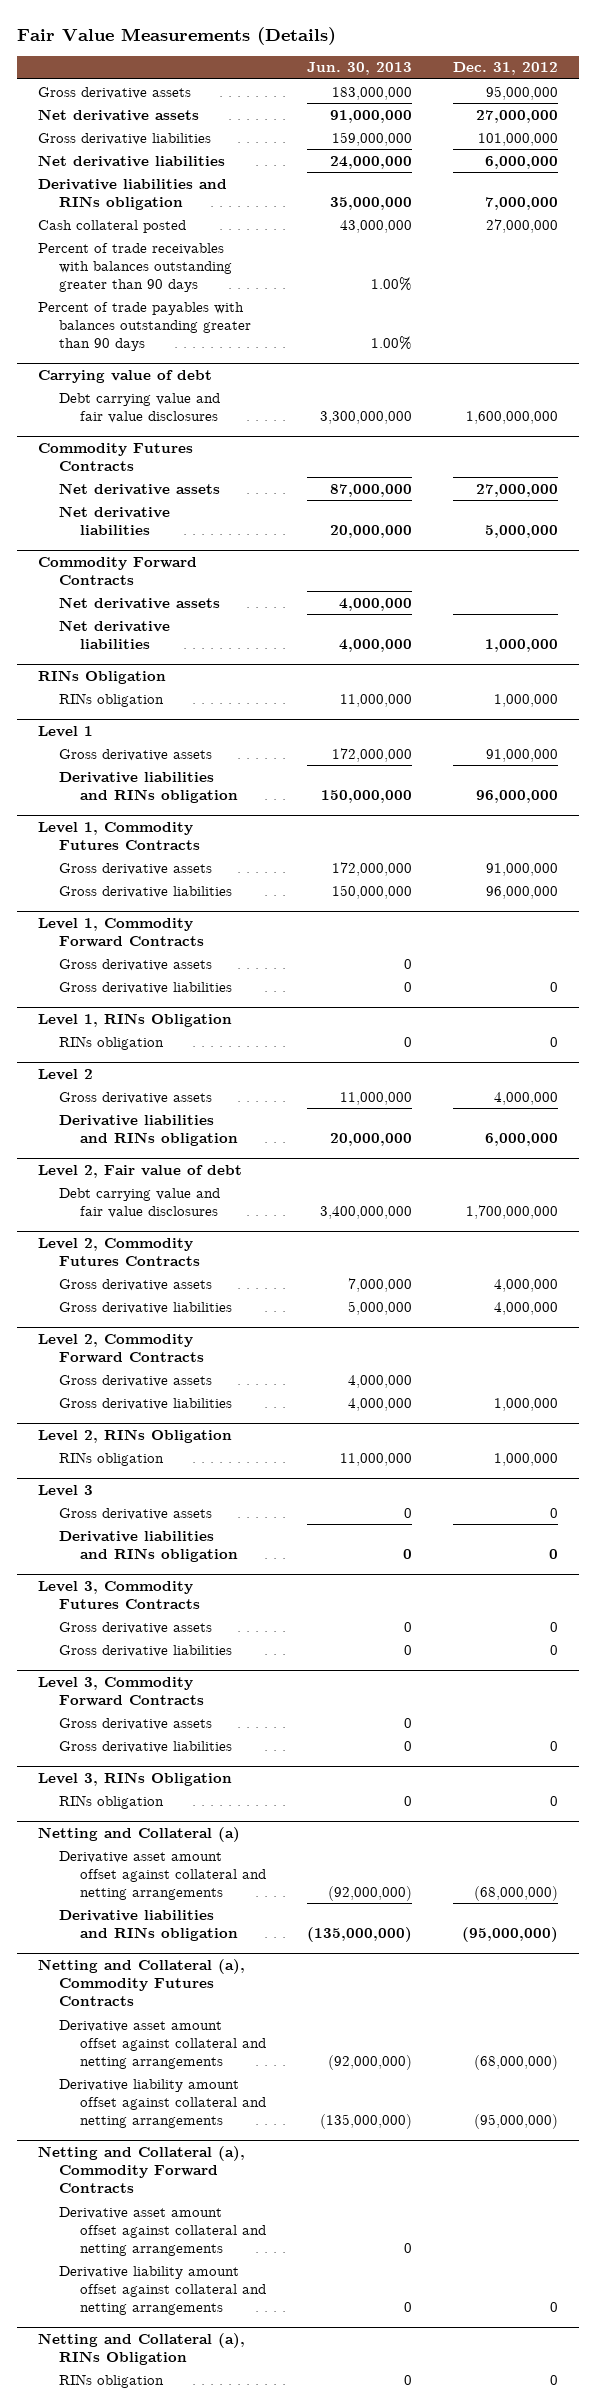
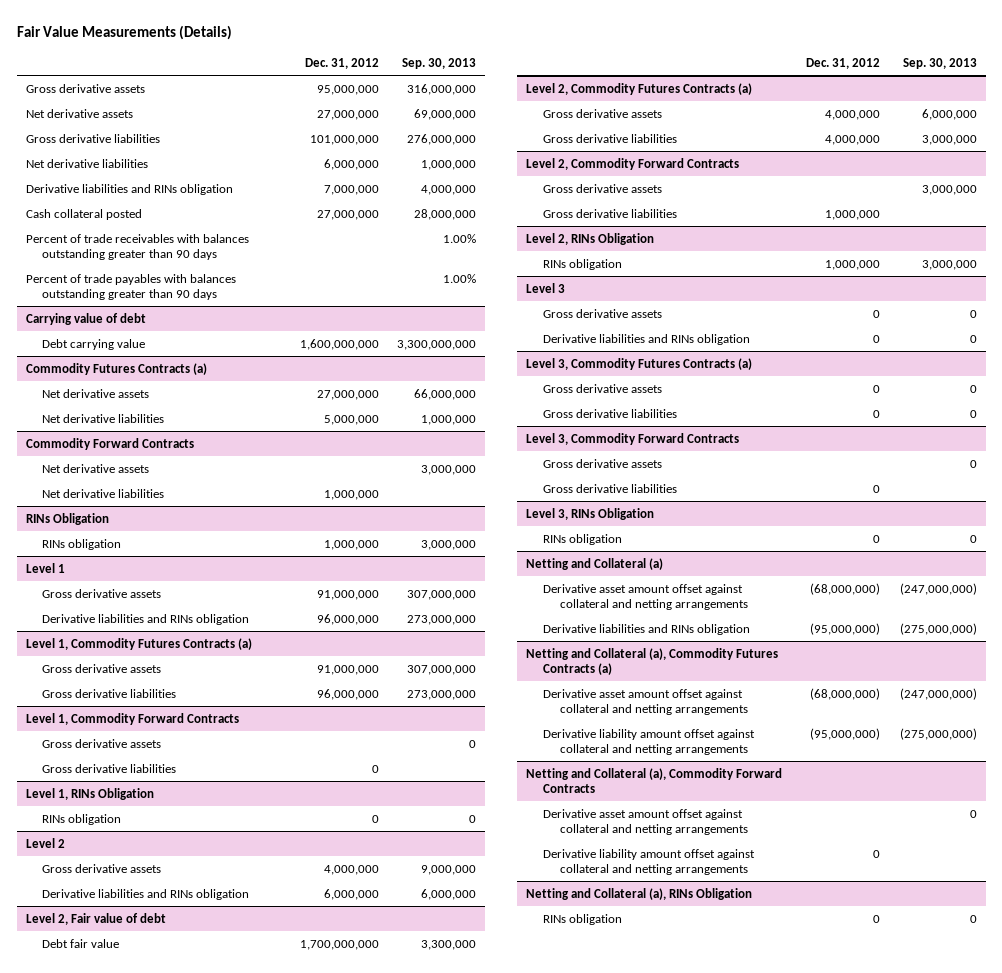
[306,62,412,76] Jun. 30, 2013 -> none
none -> [401,57,476,69] Sep. 30, 2013
[58,392,220,423] Debt carrying value and fair value disclosures -> [42,338,146,350] Debt carrying value
[37,442,193,472] Commodity Futures Contracts -> [25,362,207,375] Commodity Futures Contracts (a)
[37,821,200,851] Level 1, Commodity Futures Contracts -> [25,637,252,650] Level 1, Commodity Futures Contracts (a)
[58,1187,220,1218] Debt carrying value and fair value disclosures -> [42,938,120,948] Debt fair value
[37,1237,200,1267] Level 2, Commodity Futures Contracts -> [526,82,753,95] Level 2, Commodity Futures Contracts (a)
[37,1580,200,1610] Level 3, Commodity Futures Contracts -> [526,357,753,370] Level 3, Commodity Futures Contracts (a)
[37,1958,245,2007] Netting and Collateral (a), Commodity Futures Contracts -> [526,647,779,675] Netting and Collateral (a), Commodity Futures Contracts (a)

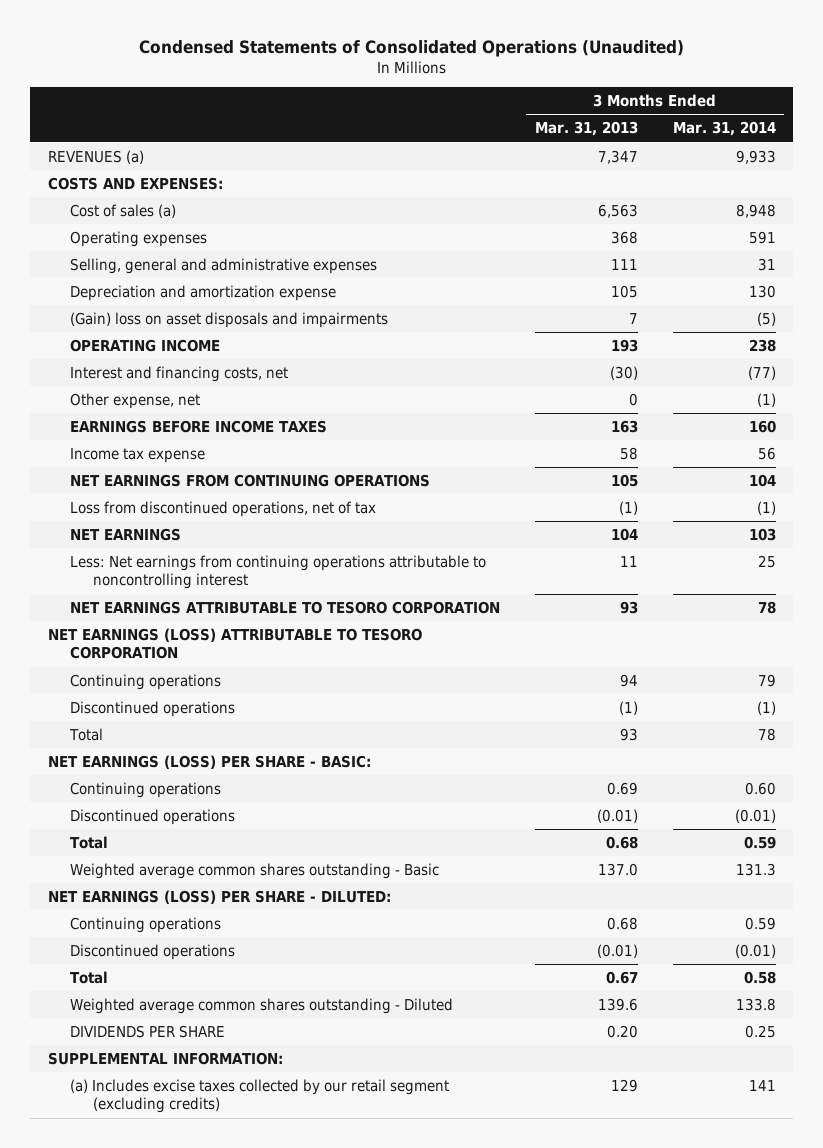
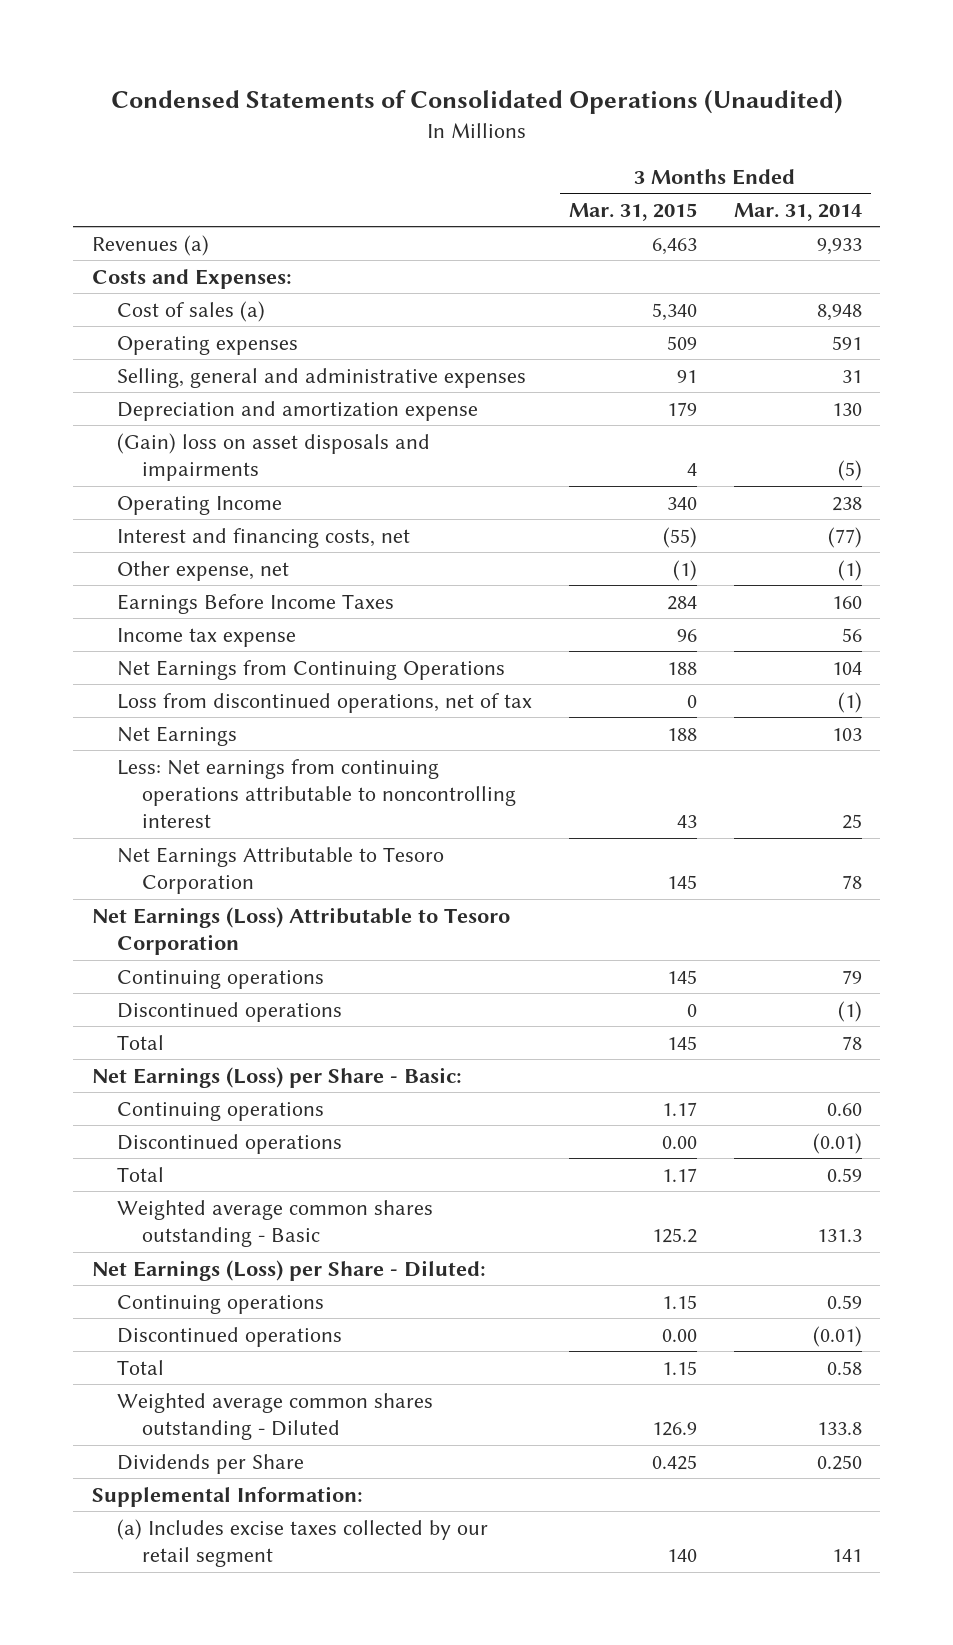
[534,121,638,137] Mar. 31, 2013 -> none
none -> [568,202,697,221] Mar. 31, 2015
[47,149,144,164] REVENUES (a) -> [91,234,209,256] Revenues (a)
[47,176,223,190] COSTS AND EXPENSES: -> [91,268,292,289] Costs and Expenses:
[70,338,221,352] OPERATING INCOME -> [116,495,282,515] Operating Income
[70,419,328,433] EARNINGS BEFORE INCOME TAXES -> [116,593,394,614] Earnings Before Income Taxes
[70,473,431,487] NET EARNINGS FROM CONTINUING OPERATIONS -> [116,659,505,680] Net Earnings from Continuing Operations
[70,527,182,541] NET EARNINGS -> [116,725,237,746] Net Earnings
[70,600,501,614] NET EARNINGS ATTRIBUTABLE TO TESORO CORPORATION -> [116,846,444,895] Net Earnings Attributable to Tesoro Corporation
[47,627,422,660] NET EARNINGS (LOSS) ATTRIBUTABLE TO TESORO CORPORATION -> [91,906,510,956] Net Earnings (Loss) Attributable to Tesoro Corporation
[47,754,371,769] NET EARNINGS (LOSS) PER SHARE - BASIC: -> [91,1066,462,1088] Net Earnings (Loss) per Share - Basic:
[47,889,391,904] NET EARNINGS (LOSS) PER SHARE - DILUTED: -> [91,1259,486,1281] Net Earnings (Loss) per Share - Diluted:
[70,1024,226,1038] DIVIDENDS PER SHARE -> [116,1453,304,1474] Dividends per Share
[744,1024,776,1038] 0.25 -> [816,1454,862,1470] 0.250
[47,1051,283,1065] SUPPLEMENTAL INFORMATION: -> [91,1485,363,1507] Supplemental Information:
[70,1078,450,1114] (a) Includes excise taxes collected by our retail segment (excluding credits) -> [116,1518,488,1568] (a) Includes excise taxes collected by our retail segment

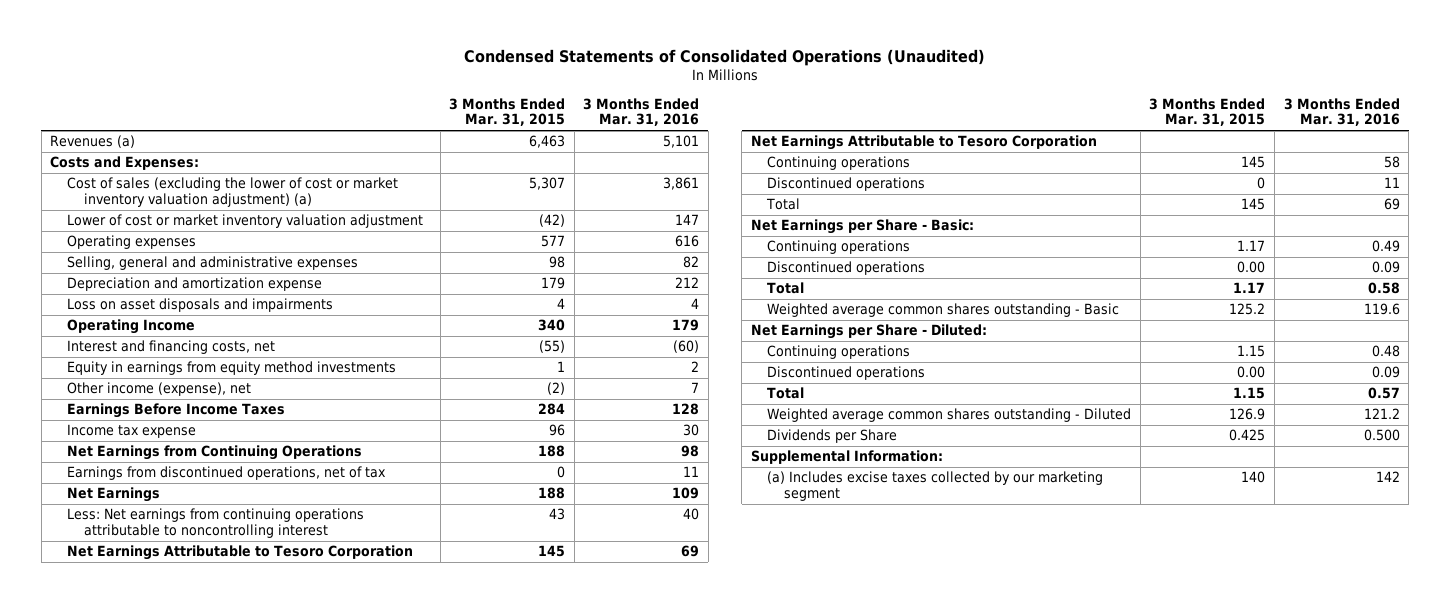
[733,202,862,221] Mar. 31, 2014 -> none
none -> [583,97,700,127] 3 Months Ended Mar. 31, 2016
[116,300,265,322] Cost of sales (a) -> [67,177,399,208] Cost of sales (excluding the lower of cost or market inventory valuation adjustment) (a)
[651,302,697,321] 5,340 -> [529,177,566,191] 5,307
none -> [67,214,424,229] Lower of cost or market inventory valuation adjustment
[666,335,697,350] 509 -> [541,235,566,248] 577
[676,369,697,383] 91 -> [549,256,566,269] 98
[116,432,430,482] (Gain) loss on asset disposals and impairments -> [67,298,334,313] Loss on asset disposals and impairments
none -> [67,361,397,376] Equity in earnings from equity method investments
[116,560,289,581] Other expense, net -> [67,382,252,397] Other income (expense), net
[672,559,697,581] (1) -> [547,382,566,396] (2)
[116,692,532,713] Loss from discontinued operations, net of tax -> [67,466,387,481] Earnings from discontinued operations, net of tax
[91,906,510,956] Net Earnings (Loss) Attributable to Tesoro Corporation -> [750,135,1097,151] Net Earnings Attributable to Tesoro Corporation
[91,1066,462,1088] Net Earnings (Loss) per Share - Basic: -> [750,219,974,235] Net Earnings per Share - Basic:
[91,1259,486,1281] Net Earnings (Loss) per Share - Diluted: -> [750,324,987,340] Net Earnings per Share - Diluted:
[116,1518,488,1568] (a) Includes excise taxes collected by our retail segment -> [767,471,1104,502] (a) Includes excise taxes collected by our marketing segment

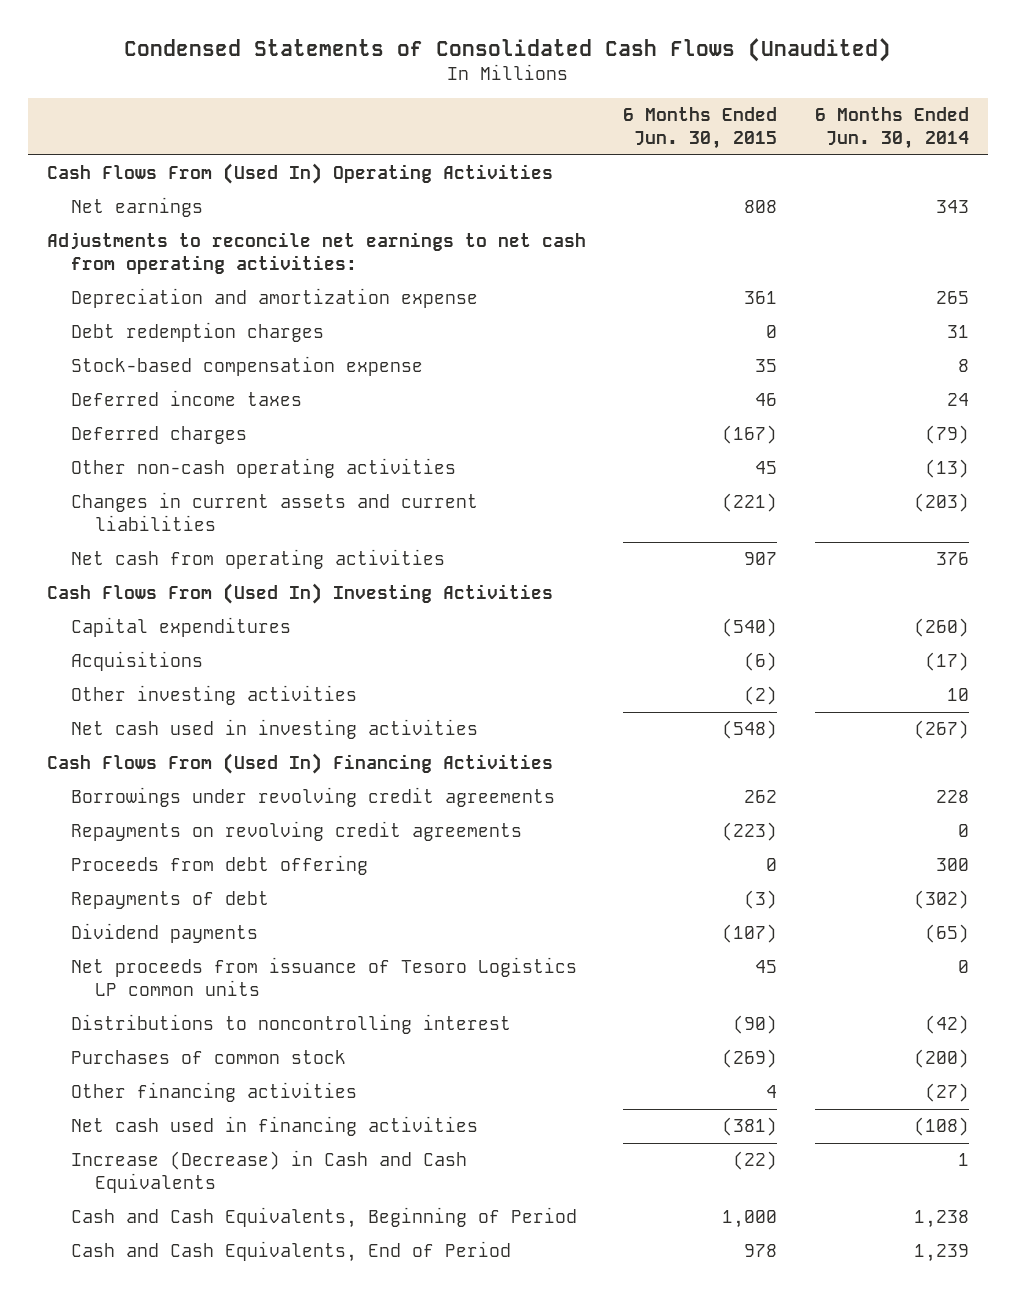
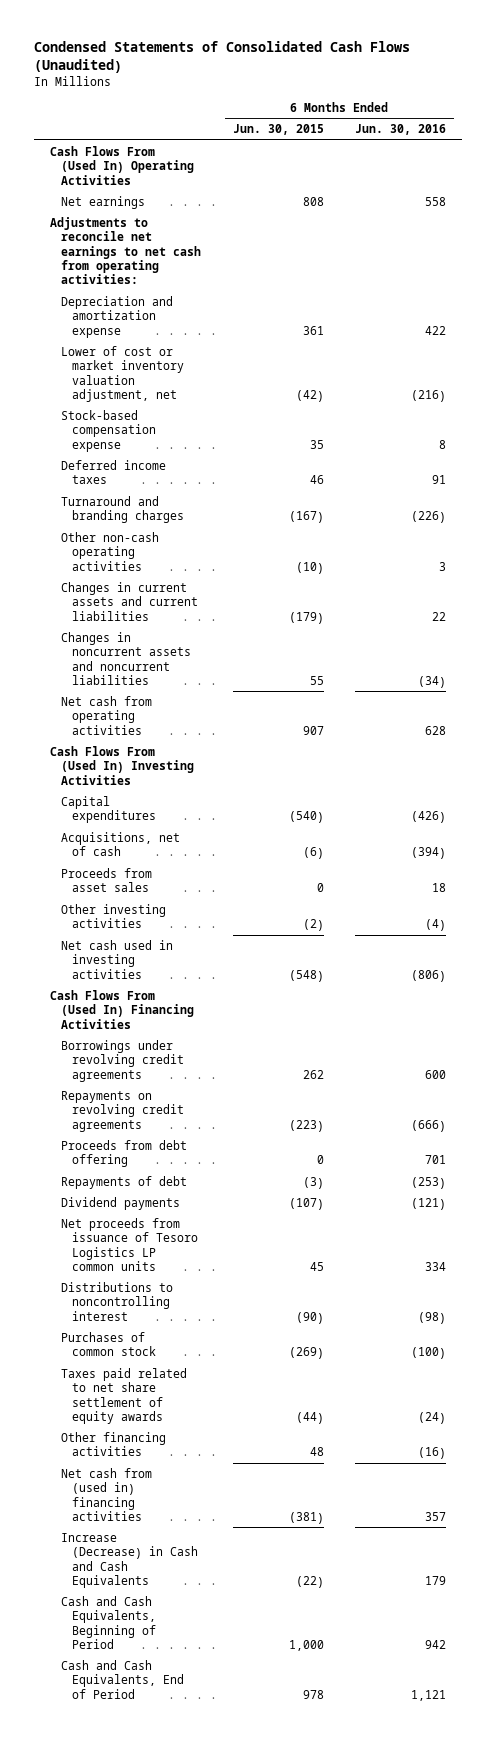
[815,107,970,150] 6 Months Ended Jun. 30, 2014 -> none
none -> [355,124,447,136] Jun. 30, 2016
[70,322,324,343] Debt redemption charges -> none
none -> [61,345,185,402] Lower of cost or market inventory valuation adjustment, net
[70,426,247,445] Deferred charges -> [61,495,185,524] Turnaround and branding charges
[755,461,778,475] 45 -> [295,561,324,574] (10)
[722,493,778,513] (221) -> [288,611,324,624] (179)
none -> [61,631,192,685] Changes in noncurrent assets and noncurrent liabilities
[70,651,203,672] Acquisitions -> [61,831,181,857] Acquisitions, net of cash
none -> [61,867,153,893] Proceeds from asset sales
none -> [61,1367,188,1424] Taxes paid related to net share settlement of equity awards
[766,1085,778,1099] 4 -> [309,1447,324,1457] 48
[70,1116,478,1137] Net cash used in financing activities -> [61,1467,153,1521] Net cash from (used in) financing activities

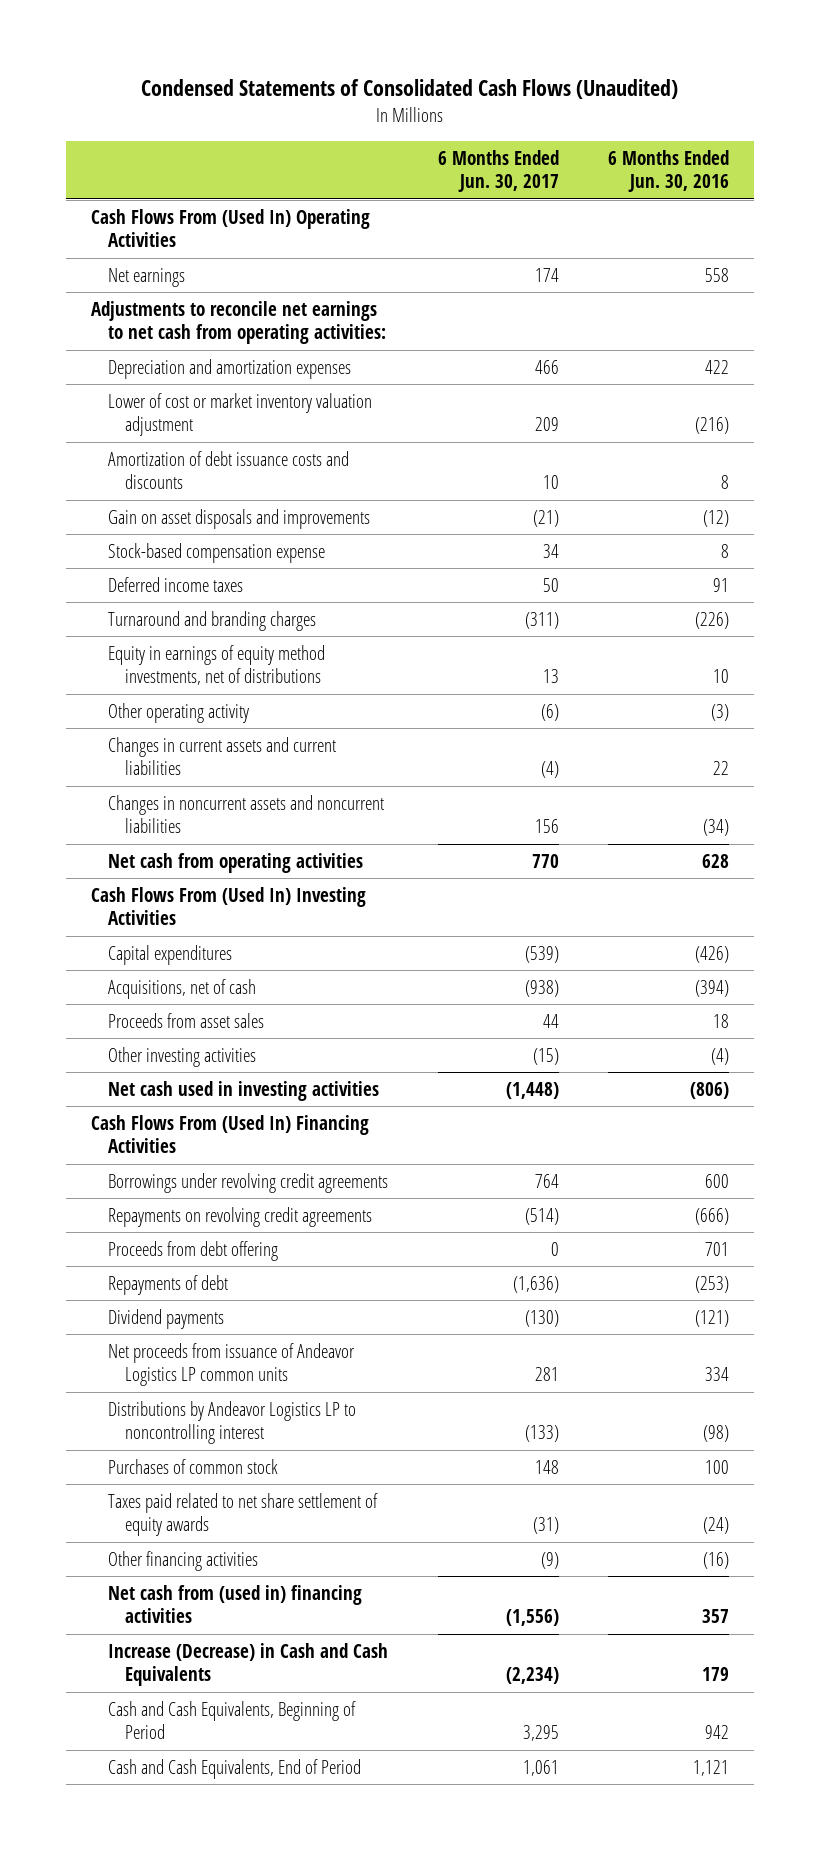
[232,124,324,136] Jun. 30, 2015 -> none
none -> [437,150,559,193] 6 Months Ended Jun. 30, 2017
[61,295,174,338] Depreciation and amortization expense -> [108,358,352,379] Depreciation and amortization expenses
[61,345,185,402] Lower of cost or market inventory valuation adjustment, net -> [108,392,373,437] Lower of cost or market inventory valuation adjustment
none -> [108,450,350,490] Amortization of debt issuance costs and discounts
none -> [108,508,371,529] Gain on asset disposals and improvements
none -> [108,644,326,686] Equity in earnings of equity method investments, net of distributions
[61,531,160,571] Other non-cash operating activities -> [108,702,250,723] Other operating activity
[439,561,447,571] 3 -> [711,703,730,721] (3)
[61,1217,199,1271] Net proceeds from issuance of Tesoro Logistics LP common units -> [108,1342,356,1387] Net proceeds from issuance of Andeavor Logistics LP common units
[61,1281,174,1321] Distributions to noncontrolling interest -> [108,1400,357,1445] Distributions by Andeavor Logistics LP to noncontrolling interest
[411,1347,447,1360] (100) -> [705,1459,730,1474] 100

